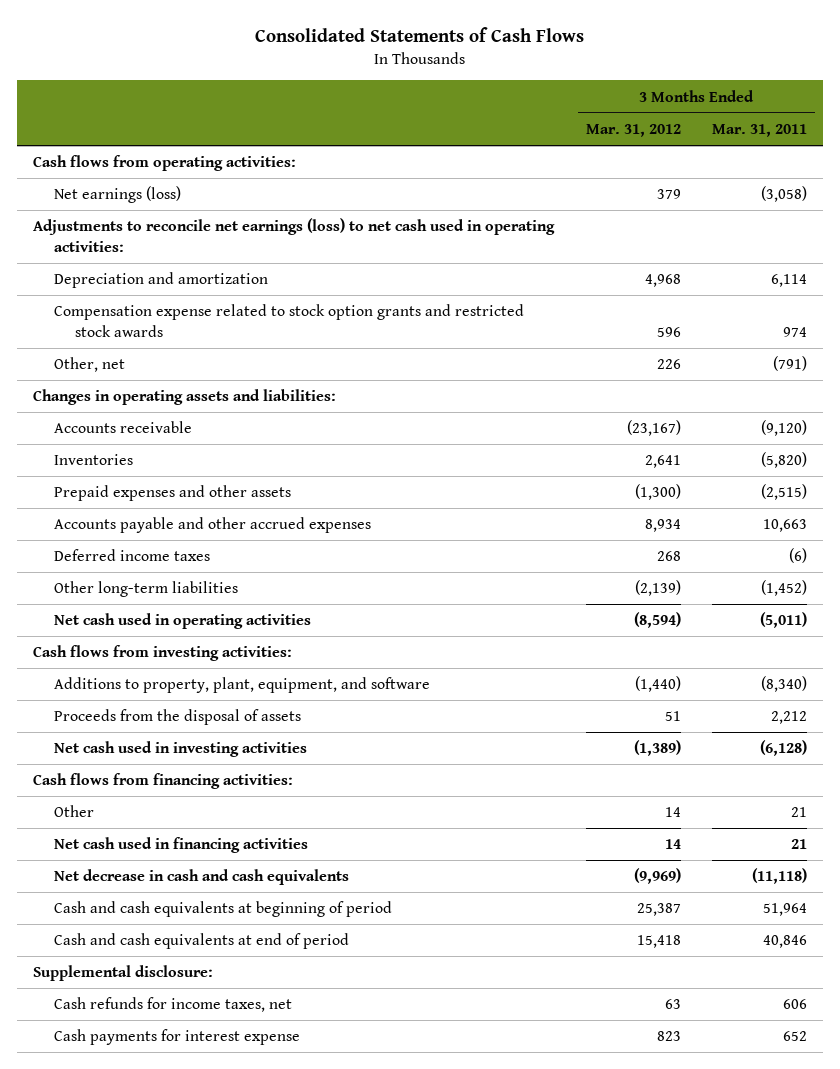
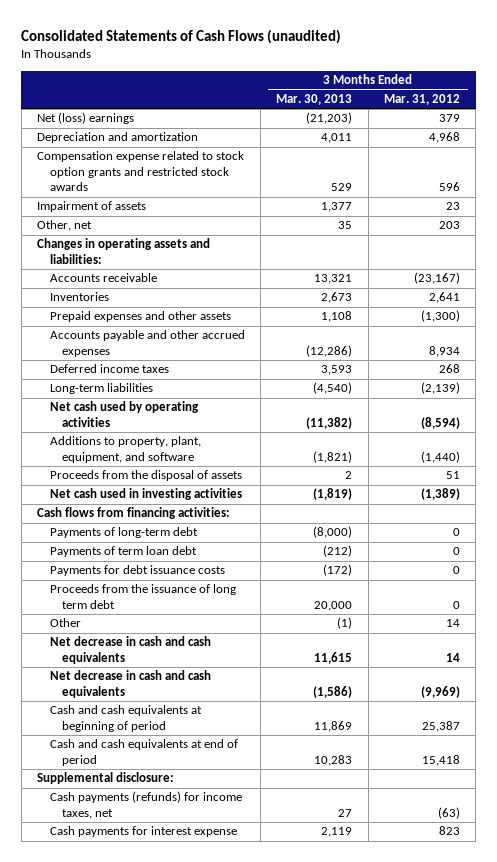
[255,27,585,43] Consolidated Statements of Cash Flows -> [21,29,342,45] Consolidated Statements of Cash Flows (unaudited)
[712,124,808,138] Mar. 31, 2011 -> none
none -> [276,94,353,106] Mar. 30, 2013
[33,155,297,172] Cash flows from operating activities: -> none
[33,218,556,252] Adjustments to reconcile net earnings (loss) to net cash used in operating activities: -> none
[54,186,182,204] Net earnings (loss) -> [37,112,135,125] Net (loss) earnings
none -> [37,201,147,213] Impairment of assets
[656,359,681,370] 226 -> [439,221,461,230] 203
[33,645,293,662] Cash flows from investing activities: -> none
[54,581,239,598] Other long-term liabilities -> [49,383,153,395] Long-term liabilities
[54,613,312,630] Net cash used in operating activities -> [49,401,199,427] Net cash used by operating activities
none -> [49,527,198,539] Payments of long-term debt
none -> [49,546,197,558] Payments of term loan debt
none -> [49,565,225,577] Payments for debt issuance costs
none -> [49,584,236,609] Proceeds from the issuance of long term debt
[54,837,309,854] Net cash used in financing activities -> [49,636,211,664] Net decrease in cash and cash equivalents
[54,997,293,1013] Cash refunds for income taxes, net -> [49,791,242,819] Cash payments (refunds) for income taxes, net
[664,999,681,1010] 63 -> [438,806,461,819] (63)

